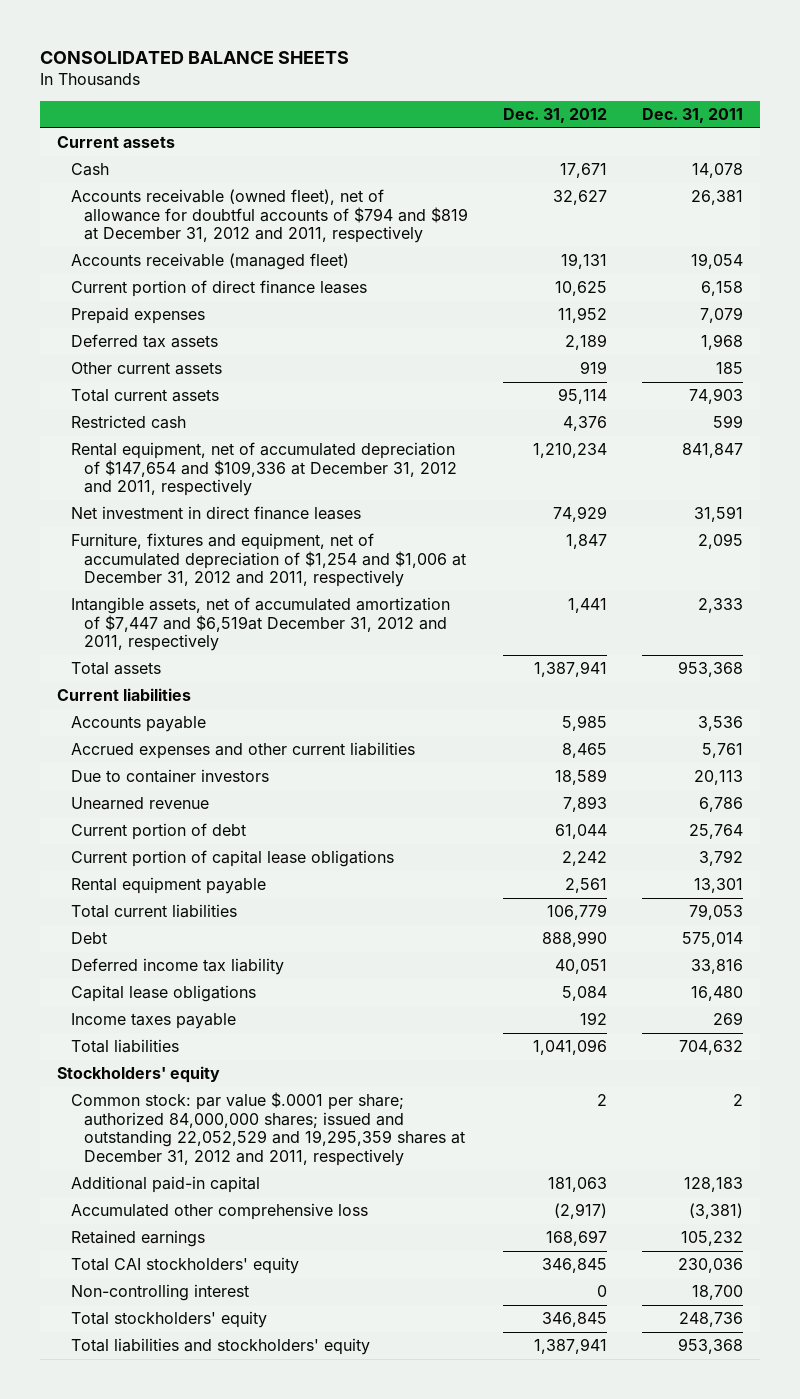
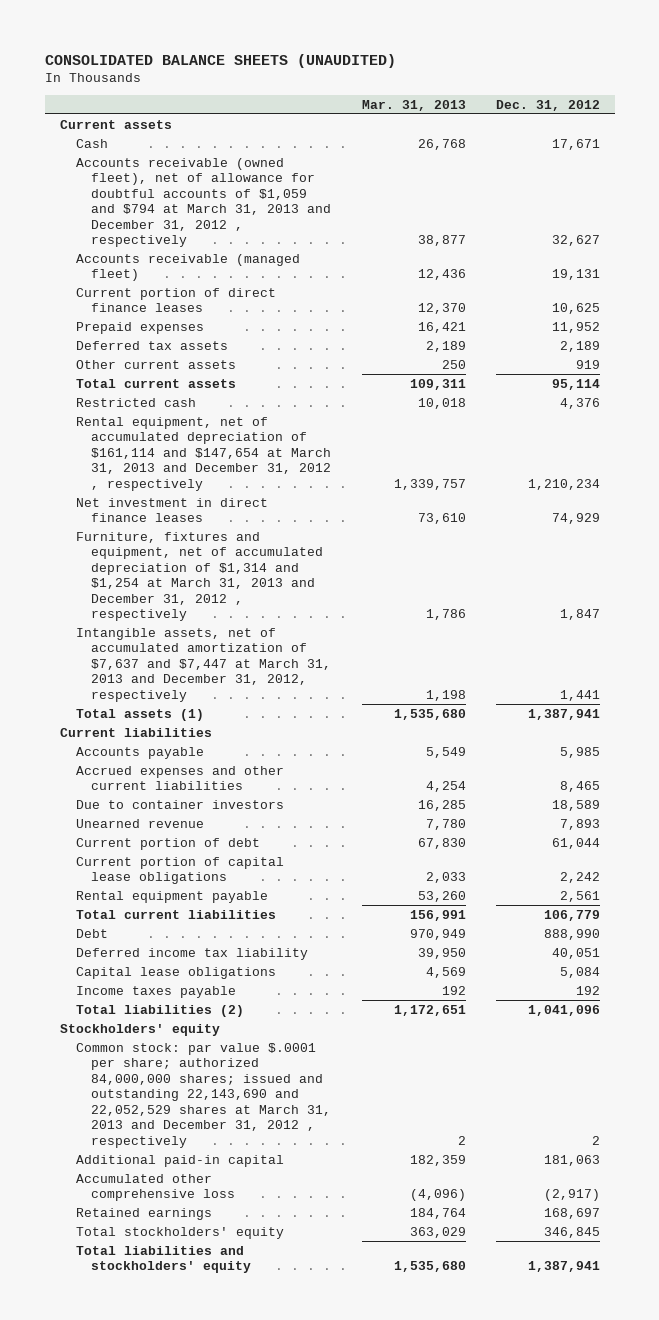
[39,51,349,65] CONSOLIDATED BALANCE SHEETS -> [44,53,396,68] CONSOLIDATED BALANCE SHEETS (UNAUDITED)
[641,108,743,124] Dec. 31, 2011 -> none
none -> [361,99,466,111] Mar. 31, 2013
[70,189,468,244] Accounts receivable (owned fleet), net of allowance for doubtful accounts of $794 and $819 at December 31, 2012 and 2011, respectively -> [75,157,332,248] Accounts receivable (owned fleet), net of allowance for doubtful accounts of $1,059 and $794 at March 31, 2013 and December 31, 2012 , respectively
[70,442,457,497] Rental equipment, net of accumulated depreciation of $147,654 and $109,336 at December 31, 2012 and 2011, respectively -> [75,416,332,491] Rental equipment, net of accumulated depreciation of $161,114 and $147,654 at March 31, 2013 and December 31, 2012 , respectively
[70,533,466,588] Furniture, fixtures and equipment, net of accumulated depreciation of $1,254 and $1,006 at December 31, 2012 and 2011, respectively -> [75,531,324,622] Furniture, fixtures and equipment, net of accumulated depreciation of $1,314 and $1,254 at March 31, 2013 and December 31, 2012 , respectively
[70,597,450,652] Intangible assets, net of accumulated amortization of $7,447 and $6,519at December 31, 2012 and 2011, respectively -> [75,627,332,702] Intangible assets, net of accumulated amortization of $7,637 and $7,447 at March 31, 2013 and December 31, 2012, respectively
[70,662,161,676] Total assets -> [75,708,204,721] Total assets (1)
[70,1039,179,1054] Total liabilities -> [75,1004,244,1017] Total liabilities (2)
[70,1092,465,1167] Common stock: par value $.0001 per share; authorized 84,000,000 shares; issued and outstanding 22,052,529 and 19,295,359 shares at December 31, 2012 and 2011, respectively -> [75,1042,332,1148] Common stock: par value $.0001 per share; authorized 84,000,000 shares; issued and outstanding 22,143,690 and 22,052,529 shares at March 31, 2013 and December 31, 2012 , respectively
[70,1257,299,1275] Total CAI stockholders' equity -> none
[70,1284,249,1302] Non-controlling interest -> none

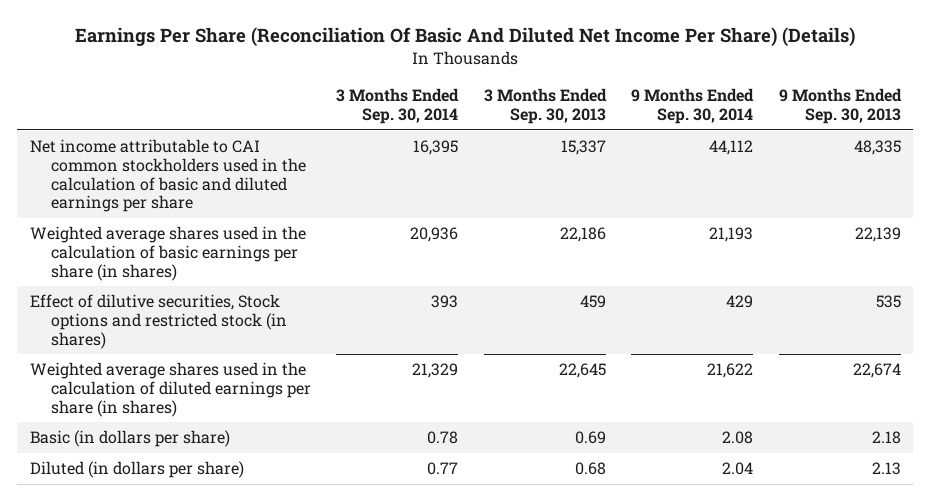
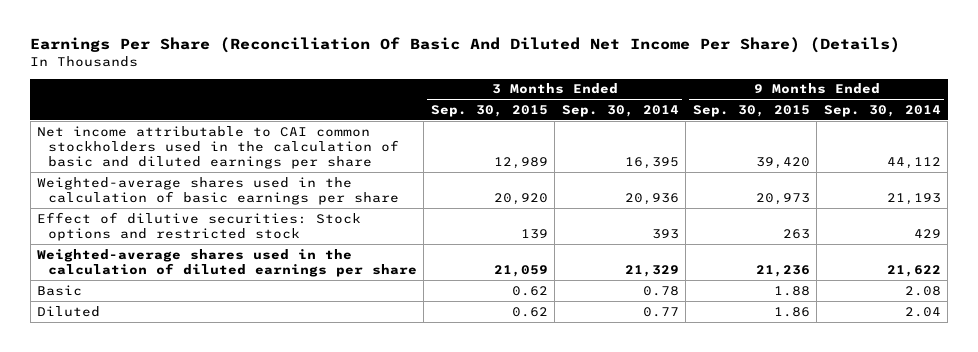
[483,88,607,125] 3 Months Ended Sep. 30, 2013 -> none
[778,88,902,125] 9 Months Ended Sep. 30, 2013 -> none
none -> [430,104,548,117] Sep. 30, 2015
none -> [692,104,810,117] Sep. 30, 2015
[30,226,307,281] Weighted average shares used in the calculation of basic earnings per share (in shares) -> [37,176,399,205] Weighted-average shares used in the calculation of basic earnings per share
[30,294,288,349] Effect of dilutive securities, Stock options and restricted stock (in shares) -> [37,211,362,241] Effect of dilutive securities: Stock options and restricted stock
[30,362,312,417] Weighted average shares used in the calculation of diluted earnings per share (in shares) -> [37,248,417,277] Weighted-average shares used in the calculation of diluted earnings per share
[30,430,231,448] Basic (in dollars per share) -> [37,284,83,296] Basic
[30,461,245,479] Diluted (in dollars per share) -> [37,305,101,317] Diluted

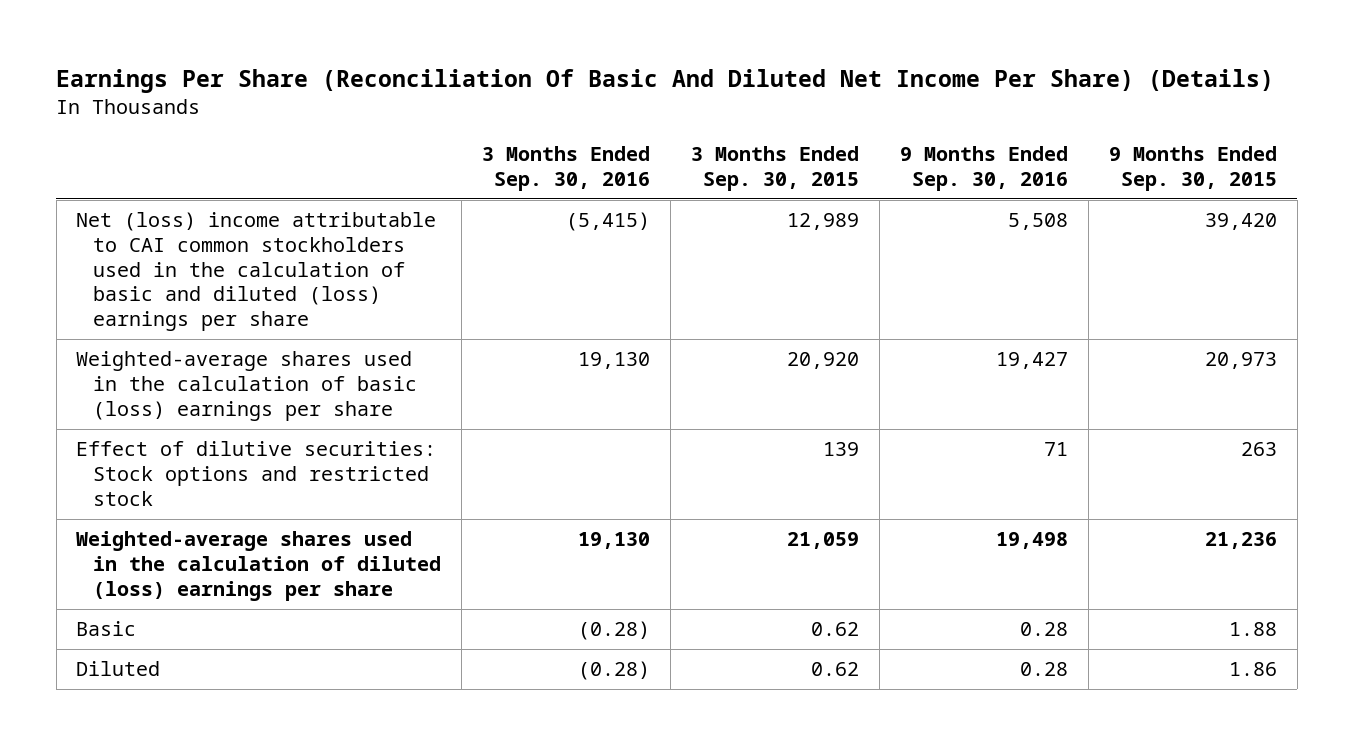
[561,104,679,117] Sep. 30, 2014 -> none
[823,104,941,117] Sep. 30, 2014 -> none
none -> [481,146,650,191] 3 Months Ended Sep. 30, 2016
none -> [899,146,1068,191] 9 Months Ended Sep. 30, 2016
[37,125,399,169] Net income attributable to CAI common stockholders used in the calculation of basic and diluted earnings per share -> [76,212,437,331] Net (loss) income attributable to CAI common stockholders used in the calculation of basic and diluted (loss) earnings per share
[37,176,399,205] Weighted-average shares used in the calculation of basic earnings per share -> [76,351,417,421] Weighted-average shares used in the calculation of basic (loss) earnings per share
[37,248,417,277] Weighted-average shares used in the calculation of diluted earnings per share -> [76,531,441,601] Weighted-average shares used in the calculation of diluted (loss) earnings per share

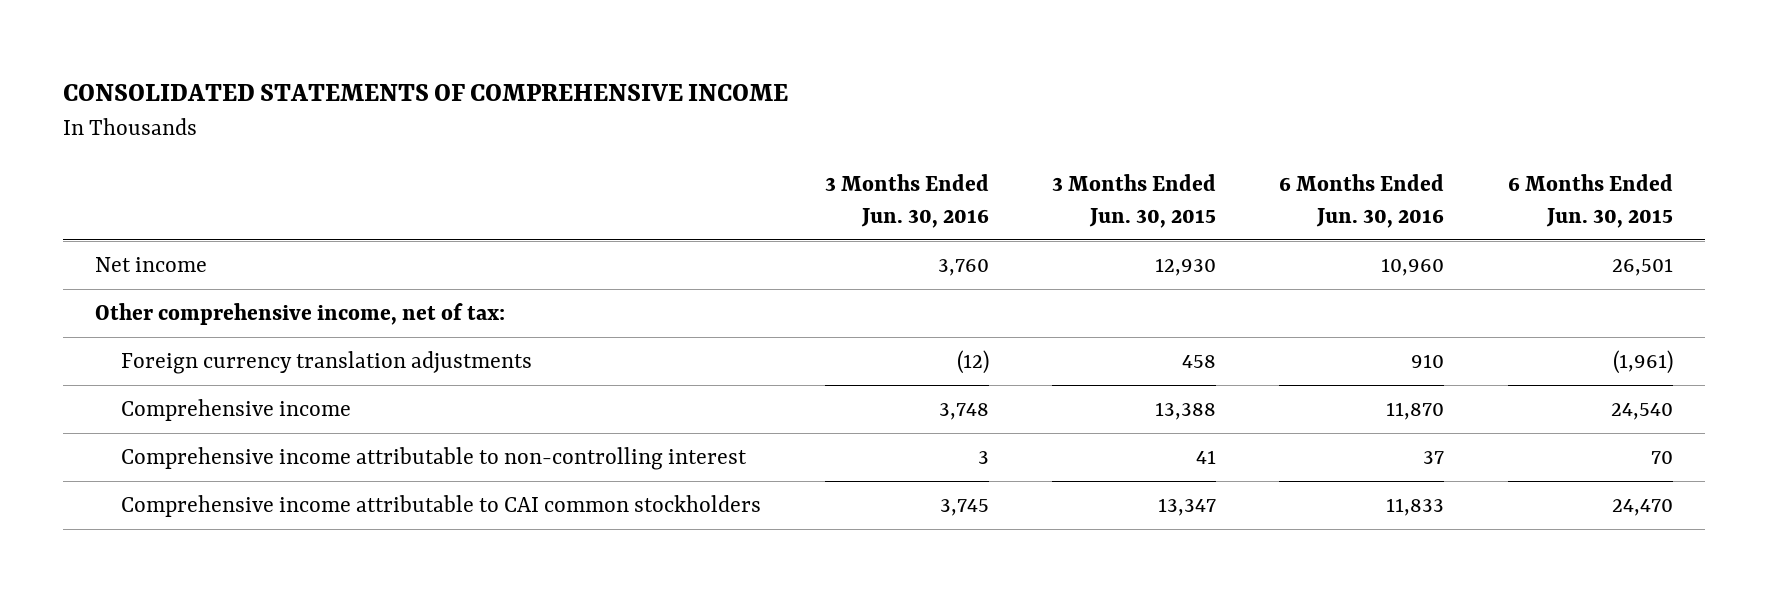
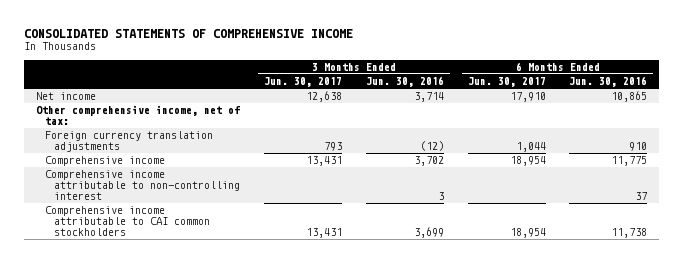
[1052,173,1217,228] 3 Months Ended Jun. 30, 2015 -> none
[1507,173,1673,228] 6 Months Ended Jun. 30, 2015 -> none
none -> [264,77,343,88] Jun. 30, 2017
none -> [467,77,546,88] Jun. 30, 2017
[937,259,989,277] 3,760 -> [413,92,444,103] 3,714
[1381,258,1445,277] 10,960 -> [611,91,648,103] 10,865
[938,403,989,421] 3,748 -> [413,156,444,167] 3,702
[1386,402,1445,421] 11,870 -> [611,156,648,167] 11,775
[939,499,989,517] 3,745 -> [413,226,444,238] 3,699
[1386,498,1445,517] 11,833 -> [611,227,648,238] 11,738

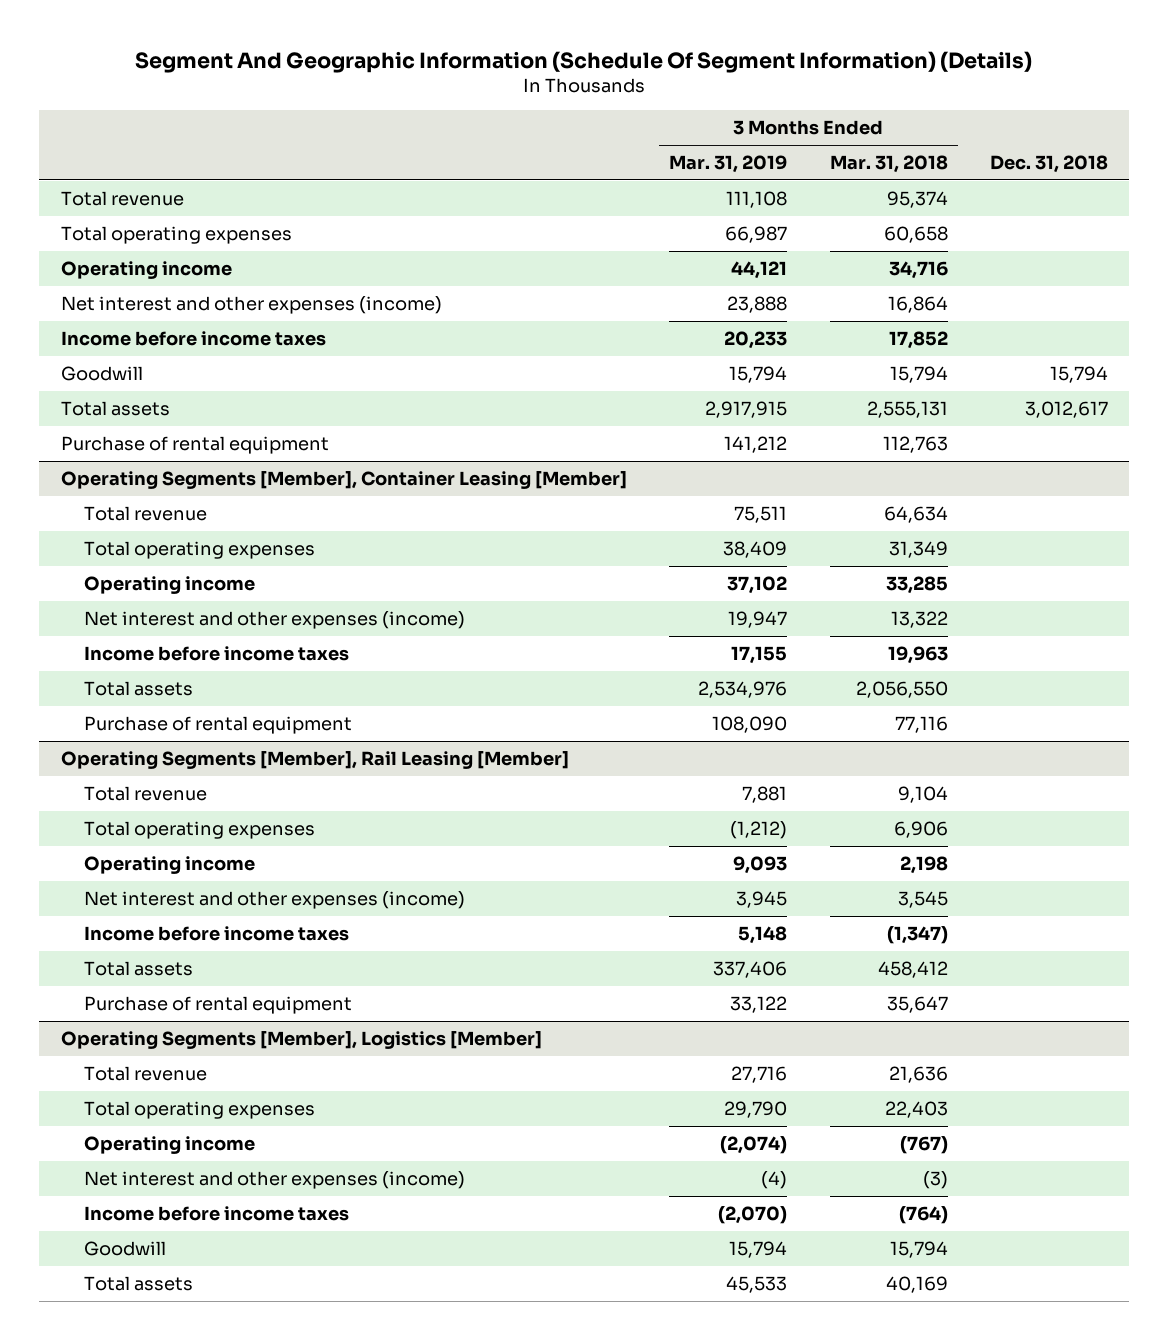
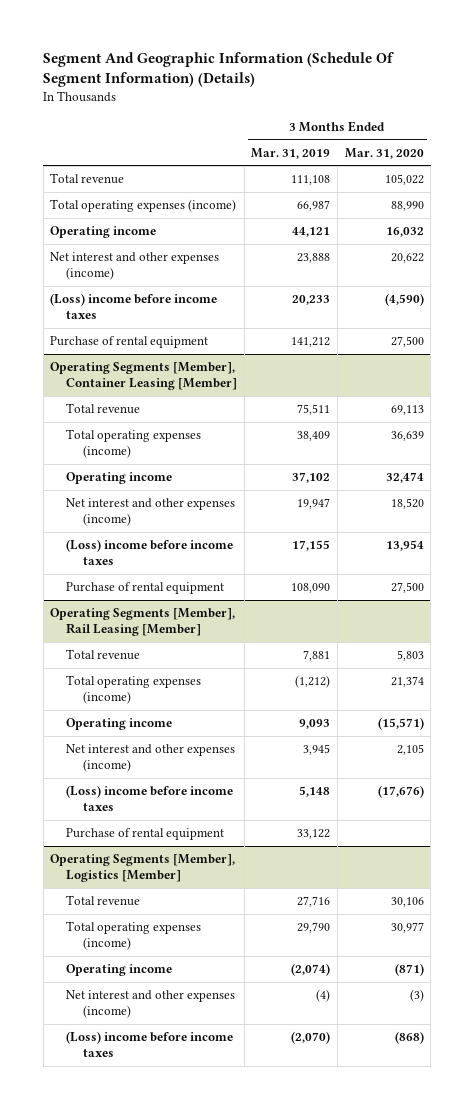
[829,155,948,174] Mar. 31, 2018 -> none
[990,155,1109,174] Dec. 31, 2018 -> none
none -> [344,147,424,159] Mar. 31, 2020
[60,226,292,245] Total operating expenses -> [50,199,237,213] Total operating expenses (income)
[60,366,143,382] Goodwill -> none
[60,401,170,417] Total assets -> none
[60,331,326,347] Income before income taxes -> [50,293,218,320] (Loss) income before income taxes
[84,541,316,560] Total operating expenses -> [66,429,202,459] Total operating expenses (income)
[84,681,194,697] Total assets -> none
[84,646,350,662] Income before income taxes -> [66,539,234,566] (Loss) income before income taxes
[84,821,316,840] Total operating expenses -> [66,675,202,705] Total operating expenses (income)
[84,961,194,977] Total assets -> none
[84,926,350,942] Income before income taxes -> [66,785,234,812] (Loss) income before income taxes
[84,1101,316,1120] Total operating expenses -> [66,921,202,951] Total operating expenses (income)
[84,1241,167,1257] Goodwill -> none
[84,1276,194,1292] Total assets -> none
[84,1206,350,1222] Income before income taxes -> [66,1031,234,1058] (Loss) income before income taxes

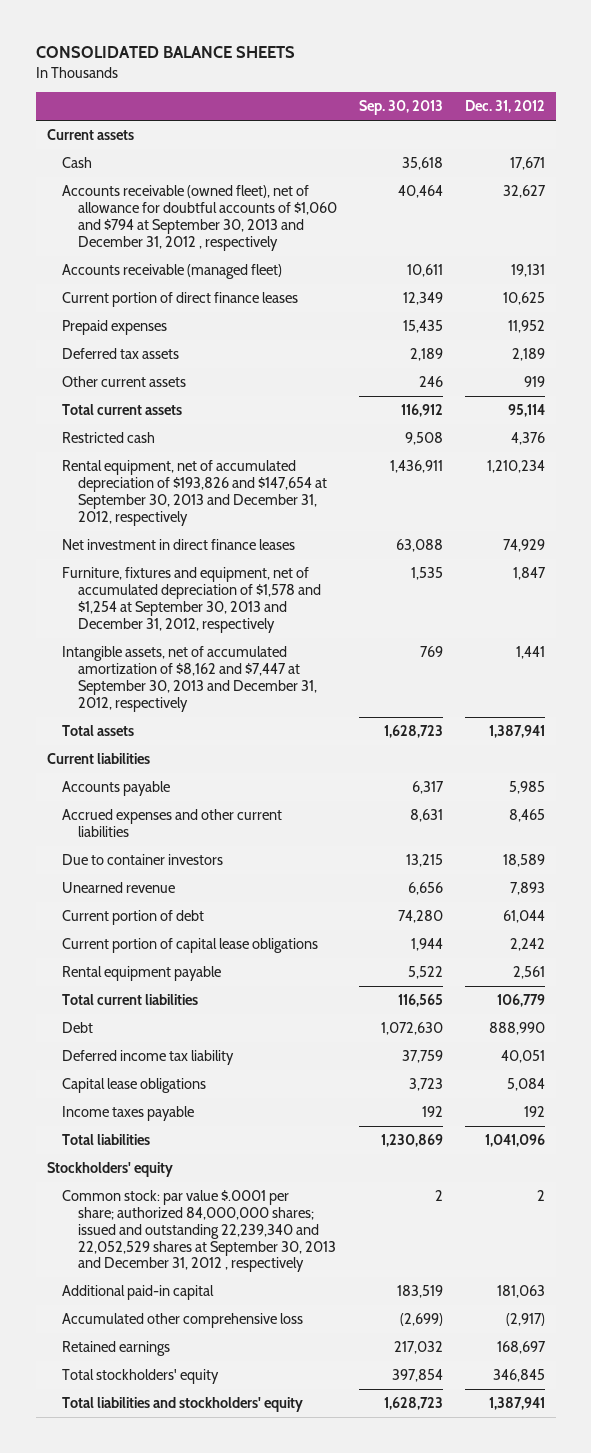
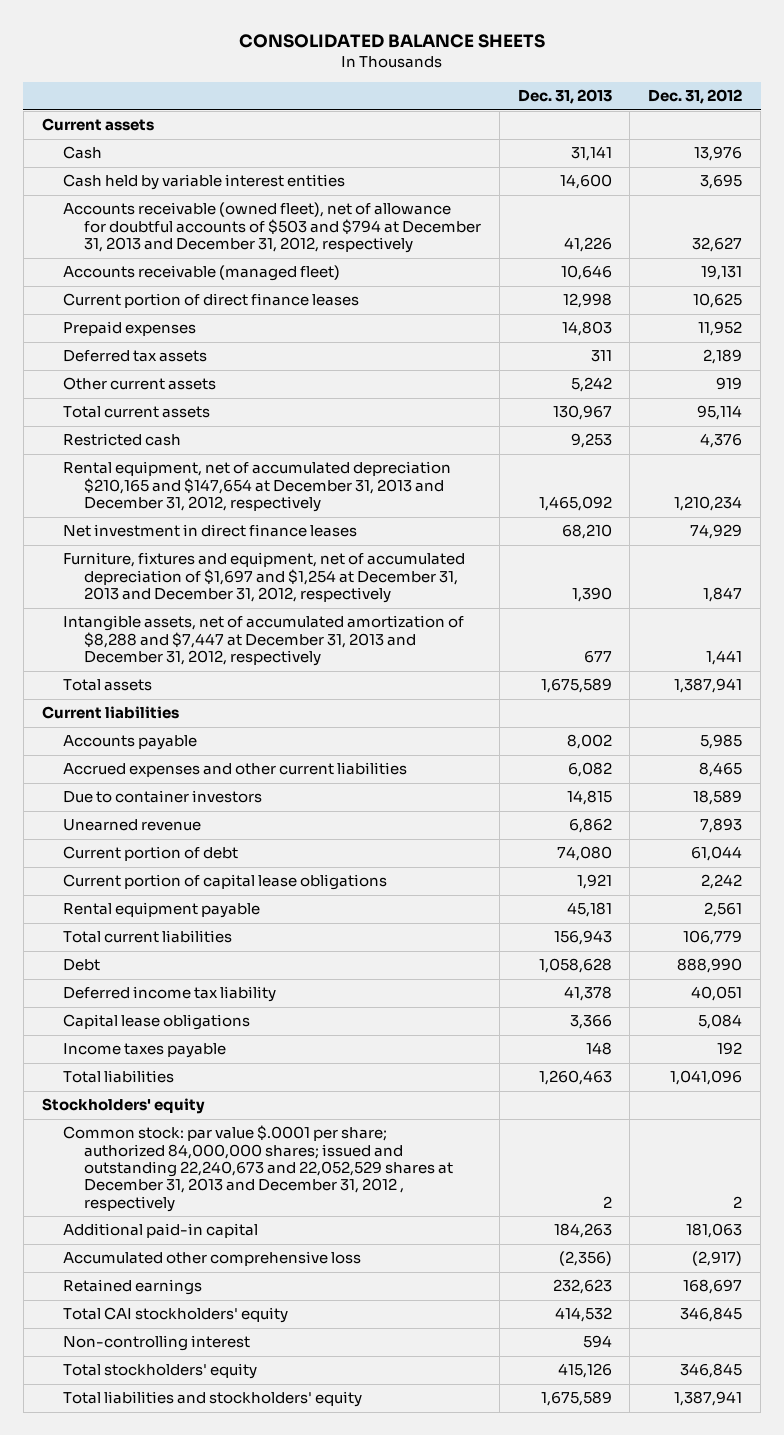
[358,100,443,116] Sep. 30, 2013 -> none
none -> [517,89,612,105] Dec. 31, 2013
[509,157,545,171] 17,671 -> [694,146,743,162] 13,976
none -> [62,174,345,191] Cash held by variable interest entities
[62,185,337,251] Accounts receivable (owned fleet), net of allowance for doubtful accounts of $1,060 and $794 at September 30, 2013 and December 31, 2012 , respectively -> [62,202,482,254] Accounts receivable (owned fleet), net of allowance for doubtful accounts of $503 and $794 at December 31, 2013 and December 31, 2012, respectively
[62,460,327,526] Rental equipment, net of accumulated depreciation of $193,826 and $147,654 at September 30, 2013 and December 31, 2012, respectively -> [62,461,451,513] Rental equipment, net of accumulated depreciation $210,165 and $147,654 at December 31, 2013 and December 31, 2012, respectively
[62,567,321,633] Furniture, fixtures and equipment, net of accumulated depreciation of $1,578 and $1,254 at September 30, 2013 and December 31, 2012, respectively -> [62,552,465,604] Furniture, fixtures and equipment, net of accumulated depreciation of $1,697 and $1,254 at December 31, 2013 and December 31, 2012, respectively
[62,646,317,712] Intangible assets, net of accumulated amortization of $8,162 and $7,447 at September 30, 2013 and December 31, 2012, respectively -> [62,615,464,667] Intangible assets, net of accumulated amortization of $8,288 and $7,447 at December 31, 2013 and December 31, 2012, respectively
[62,1190,336,1273] Common stock: par value $.0001 per share; authorized 84,000,000 shares; issued and outstanding 22,239,340 and 22,052,529 shares at September 30, 2013 and December 31, 2012 , respectively -> [62,1125,454,1212] Common stock: par value $.0001 per share; authorized 84,000,000 shares; issued and outstanding 22,240,673 and 22,052,529 shares at December 31, 2013 and December 31, 2012 , respectively
none -> [62,1307,288,1324] Total CAI stockholders' equity
none -> [62,1335,250,1352] Non-controlling interest

